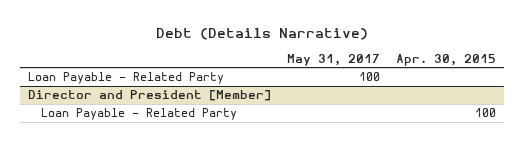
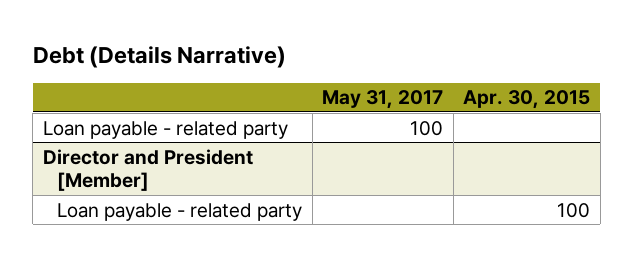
[28,72,225,85] Loan Payable - Related Party -> [42,120,288,139] Loan payable - related party
[41,108,238,121] Loan Payable - Related Party -> [57,202,303,221] Loan payable - related party

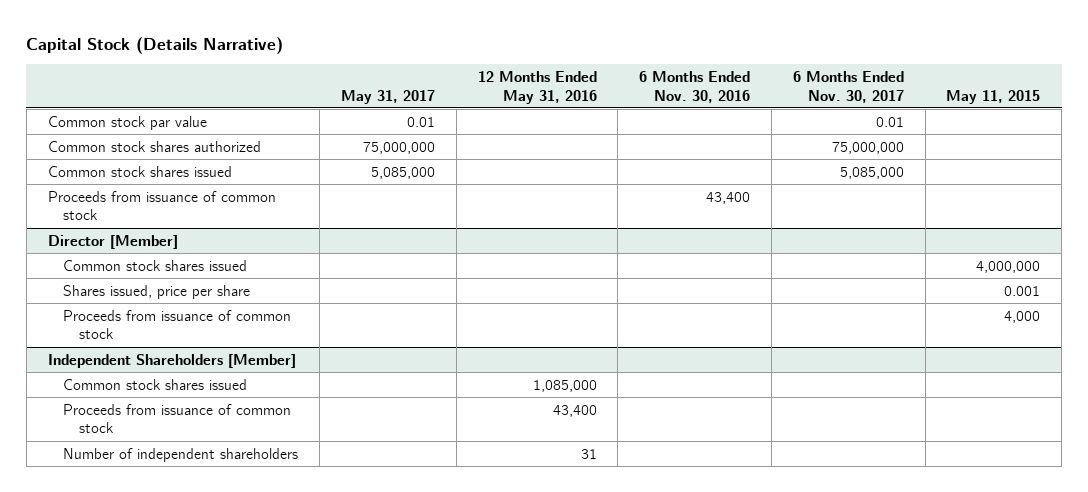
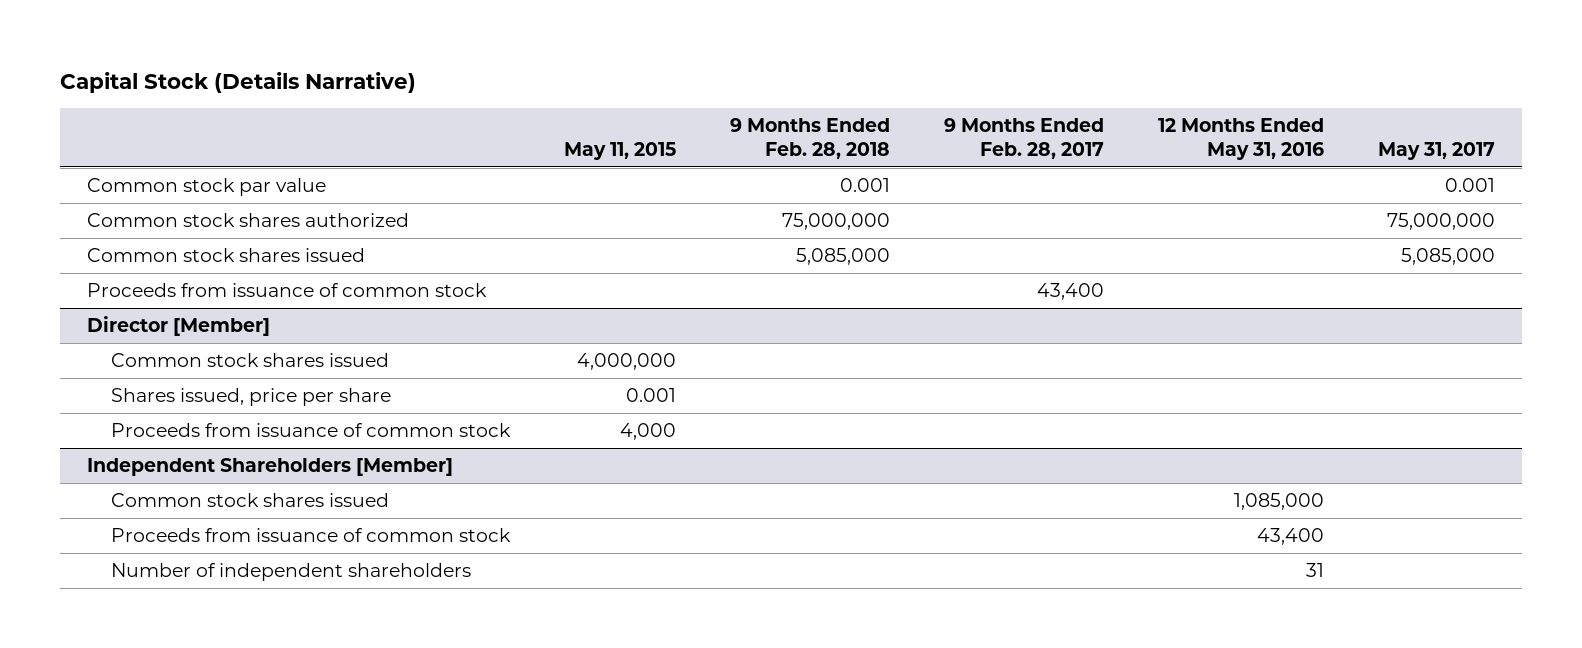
[639,70,751,103] 6 Months Ended Nov. 30, 2016 -> none
[792,70,904,103] 6 Months Ended Nov. 30, 2017 -> none
none -> [730,117,891,160] 9 Months Ended Feb. 28, 2018
none -> [944,117,1105,160] 9 Months Ended Feb. 28, 2017
[406,116,435,127] 0.01 -> [1445,177,1496,192] 0.001

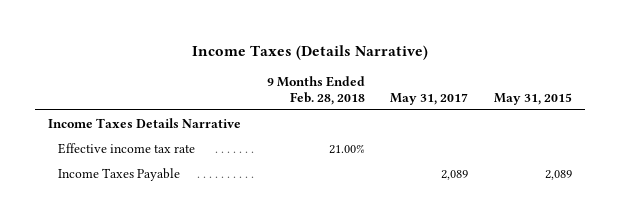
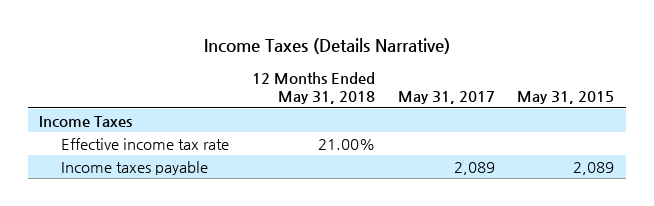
[266,76,365,105] 9 Months Ended Feb. 28, 2018 -> none
none -> [252,71,376,105] 12 Months Ended May 31, 2018
[48,117,242,128] Income Taxes Details Narrative -> [39,115,133,127] Income Taxes
[57,167,180,181] Income Taxes Payable -> [61,160,209,175] Income taxes payable

